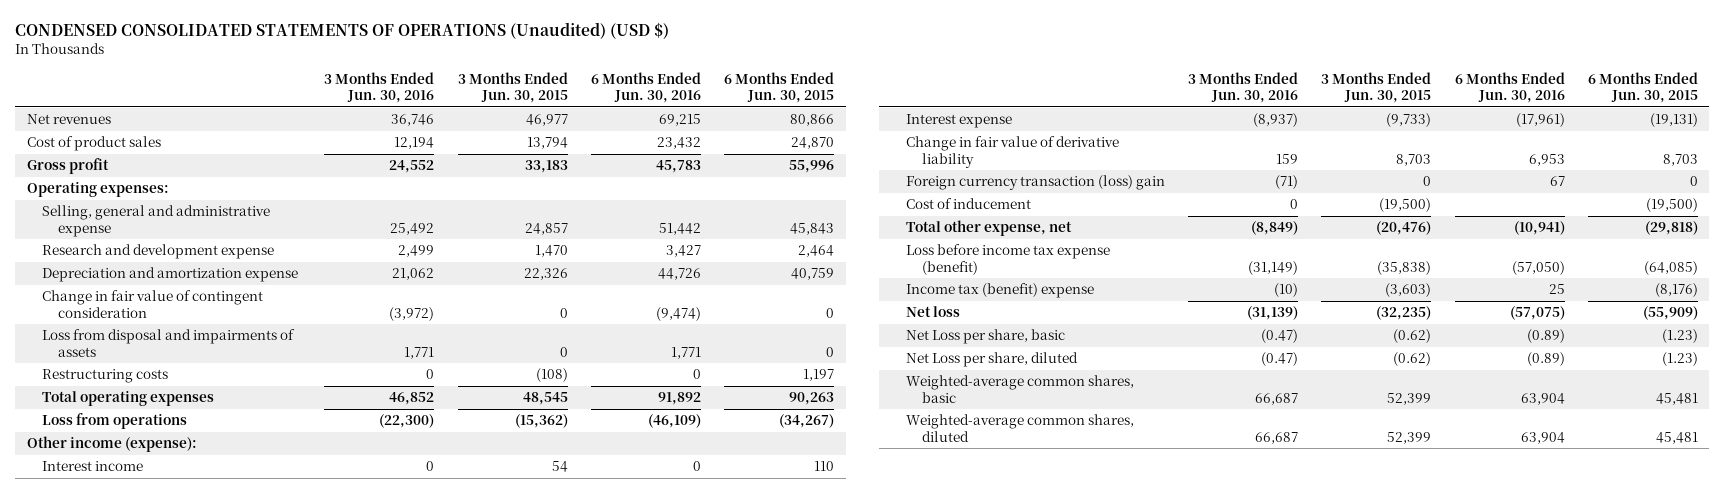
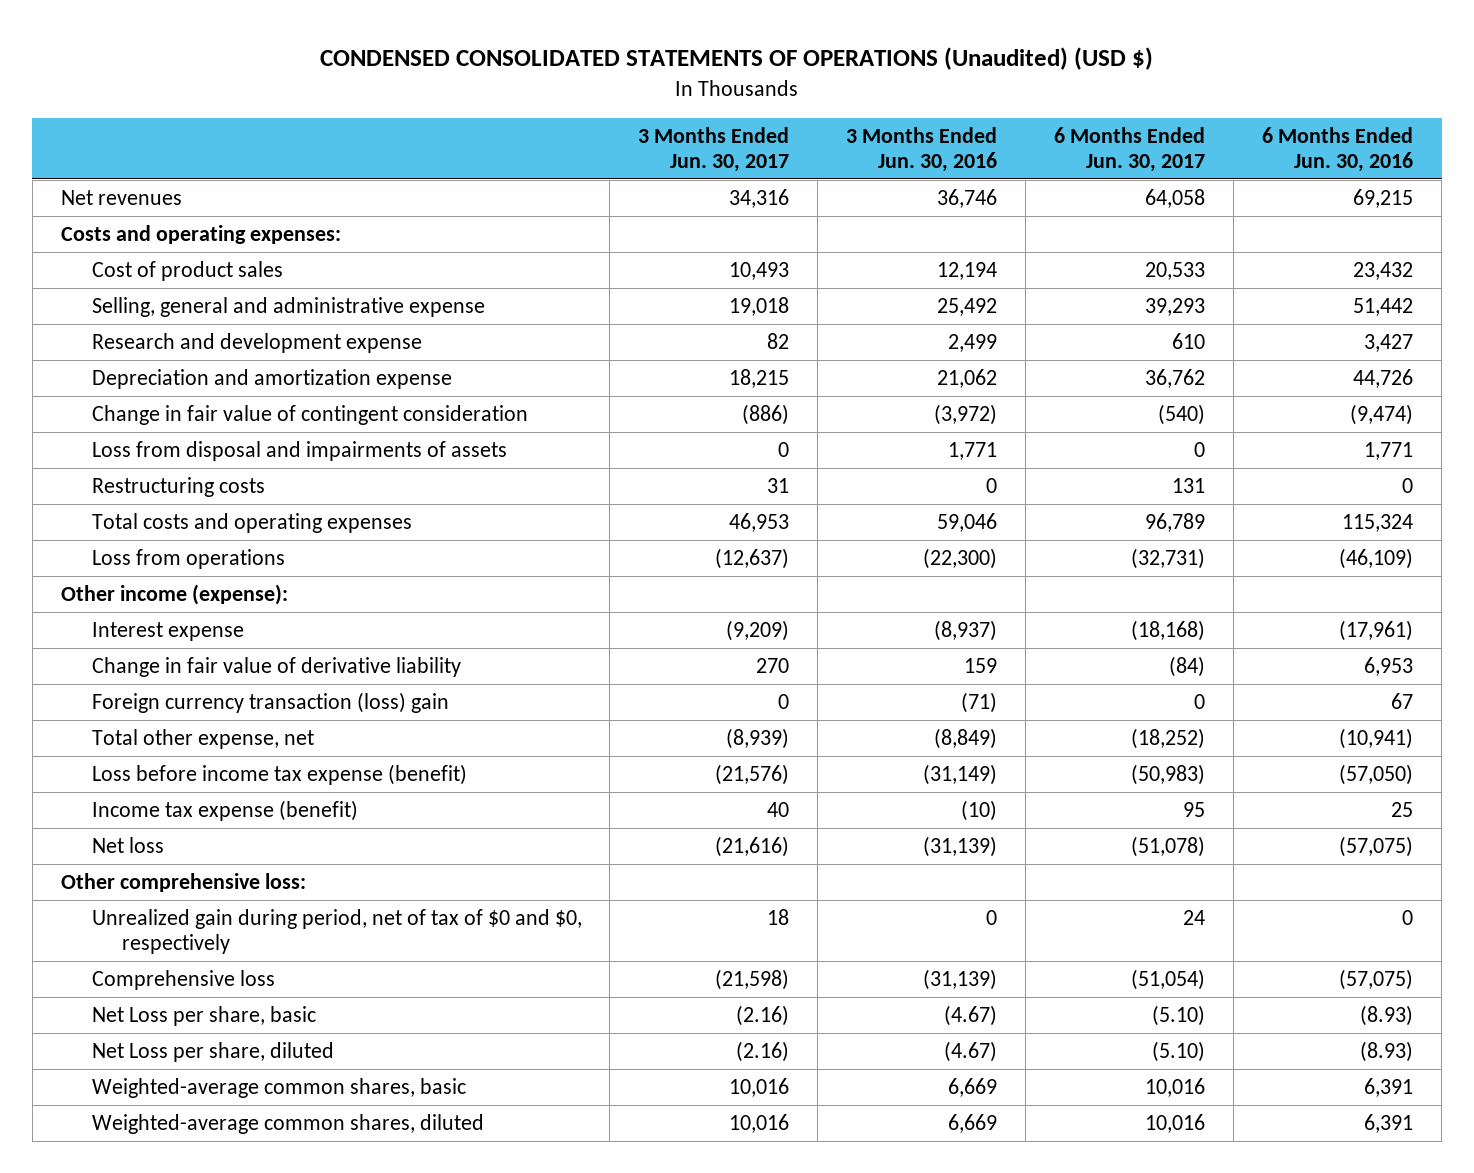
[457,72,568,104] 3 Months Ended Jun. 30, 2015 -> none
[723,72,834,104] 6 Months Ended Jun. 30, 2015 -> none
none -> [638,126,790,172] 3 Months Ended Jun. 30, 2017
none -> [1054,126,1206,172] 6 Months Ended Jun. 30, 2017
none -> [60,225,341,245] Costs and operating expenses:
[26,158,109,175] Gross profit -> none
[26,182,169,198] Operating expenses: -> none
[42,391,215,407] Total operating expenses -> [91,513,412,534] Total costs and operating expenses
[389,392,435,406] 46,852 -> [937,513,998,533] 59,046
[657,392,701,406] 91,892 -> [1342,514,1414,533] 115,324
[42,461,144,472] Interest income -> none
[906,198,1032,210] Cost of inducement -> none
[906,283,1095,299] Income tax (benefit) expense -> [91,800,358,822] Income tax expense (benefit)
none -> [60,873,306,893] Other comprehensive loss:
none -> [91,909,582,955] Unrealized gain during period, net of tax of $0 and $0, respectively
none -> [91,970,275,991] Comprehensive loss
[1261,329,1299,344] (0.47) -> [944,1005,998,1027] (4.67)
[1526,329,1565,344] (0.89) -> [1360,1005,1414,1027] (8.93)
[1261,352,1299,367] (0.47) -> [944,1041,998,1063] (4.67)
[1526,352,1565,367] (0.89) -> [1360,1041,1414,1063] (8.93)
[1255,392,1299,405] 66,687 -> [948,1078,998,1098] 6,669
[1520,392,1565,405] 63,904 -> [1364,1078,1414,1098] 6,391
[1255,431,1299,444] 66,687 -> [948,1114,998,1134] 6,669
[1520,431,1565,444] 63,904 -> [1364,1114,1414,1134] 6,391

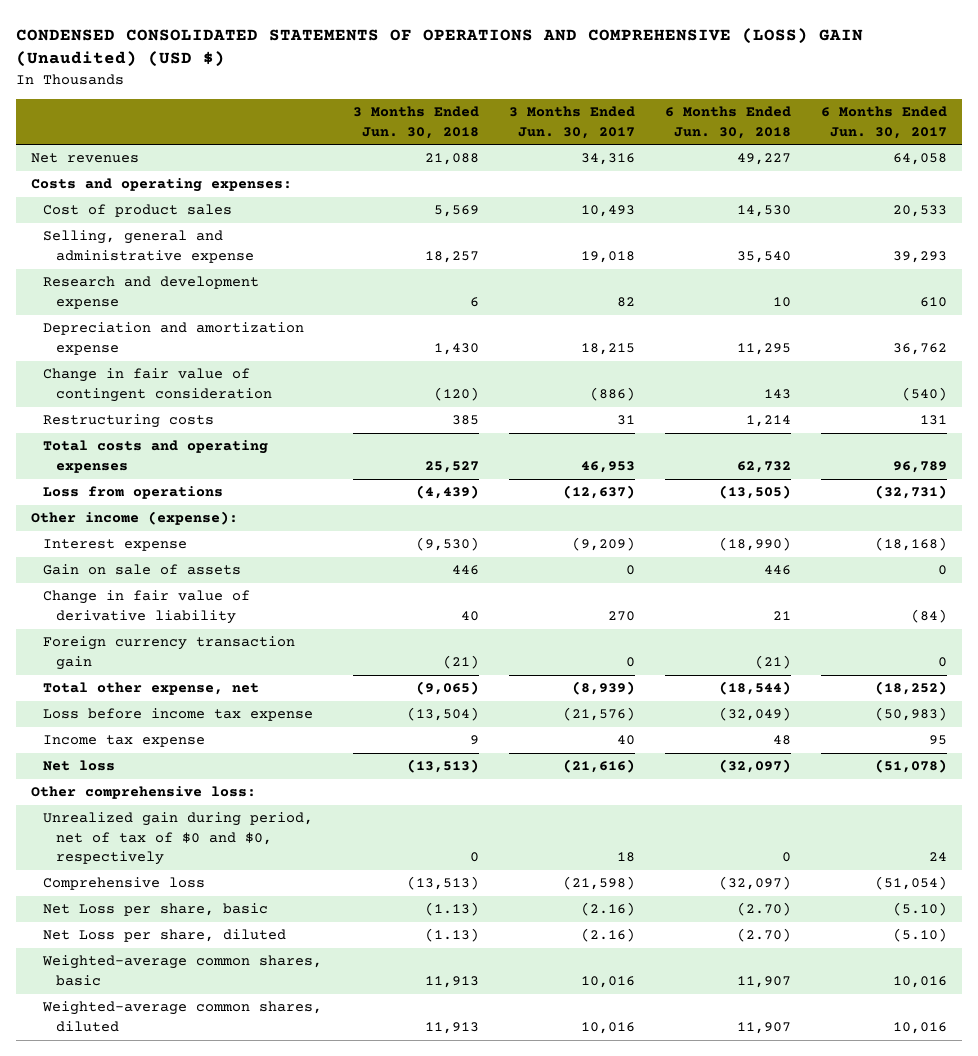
[319,47,1153,71] CONDENSED CONSOLIDATED STATEMENTS OF OPERATIONS (Unaudited) (USD $) -> [16,27,864,68] CONDENSED CONSOLIDATED STATEMENTS OF OPERATIONS AND COMPREHENSIVE (LOSS) GAIN (Unaudited) (USD $)
[846,126,998,172] 3 Months Ended Jun. 30, 2016 -> none
[1262,126,1414,172] 6 Months Ended Jun. 30, 2016 -> none
none -> [352,106,479,139] 3 Months Ended Jun. 30, 2018
none -> [664,106,791,139] 6 Months Ended Jun. 30, 2018
[91,441,507,462] Loss from disposal and impairments of assets -> none
none -> [43,564,242,576] Gain on sale of assets
[91,692,449,714] Foreign currency transaction (loss) gain -> [43,636,296,670] Foreign currency transaction gain
[91,764,467,786] Loss before income tax expense (benefit) -> [43,708,314,722] Loss before income tax expense
[91,800,358,822] Income tax expense (benefit) -> [43,735,206,748] Income tax expense

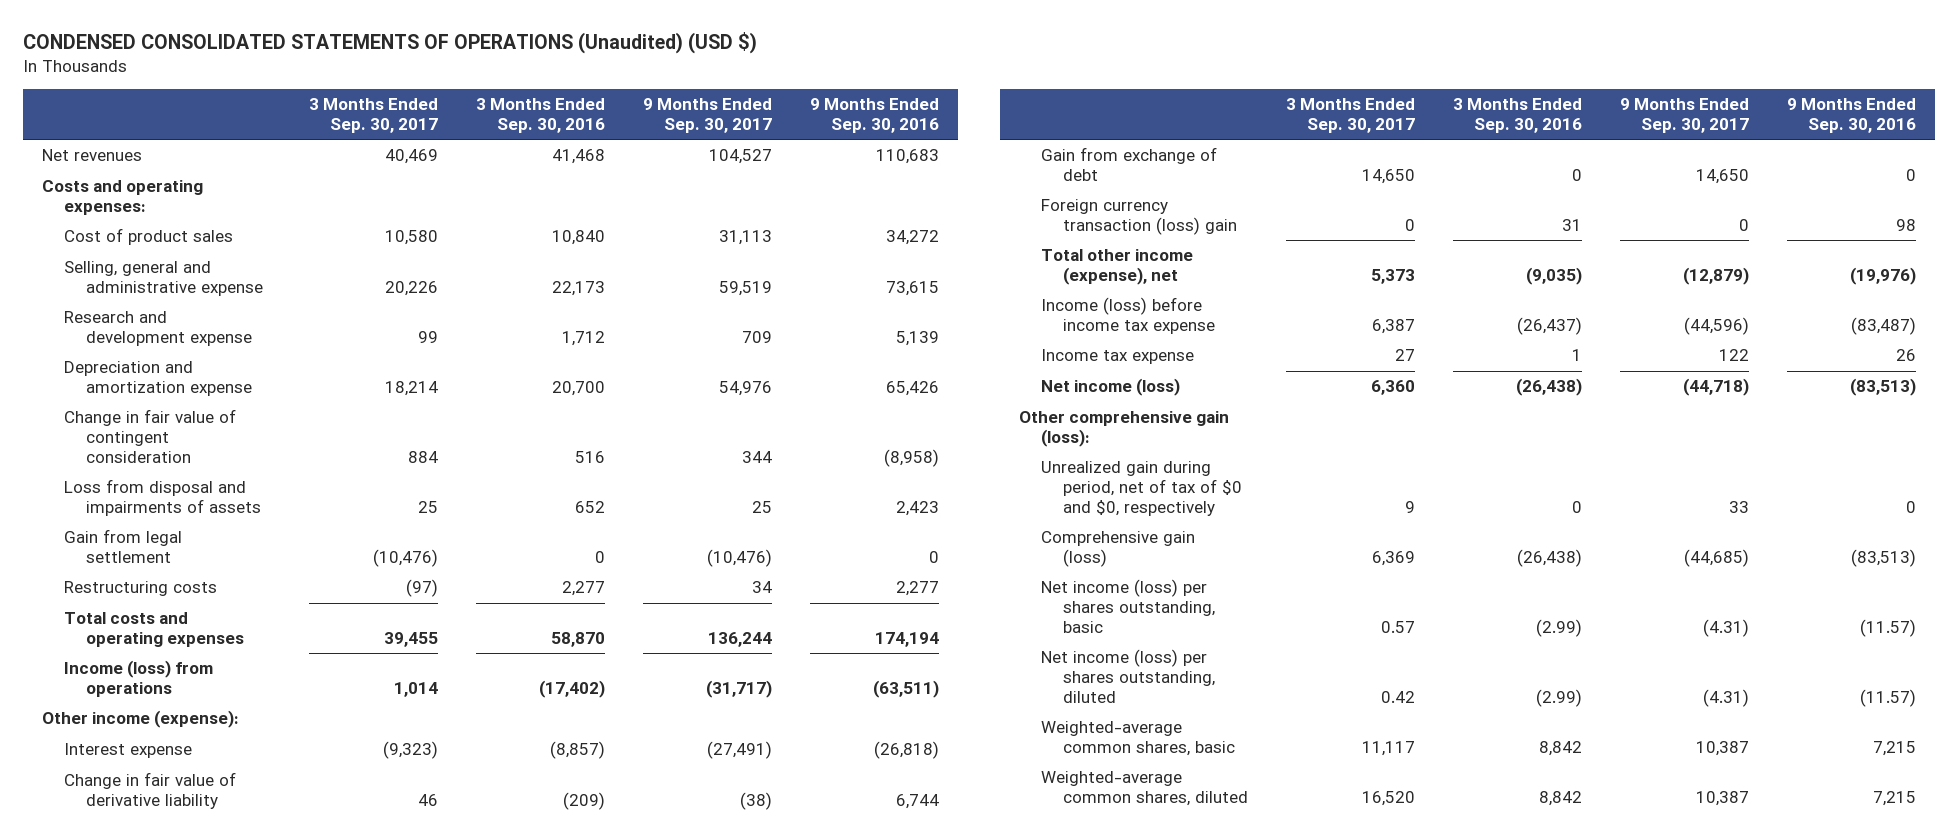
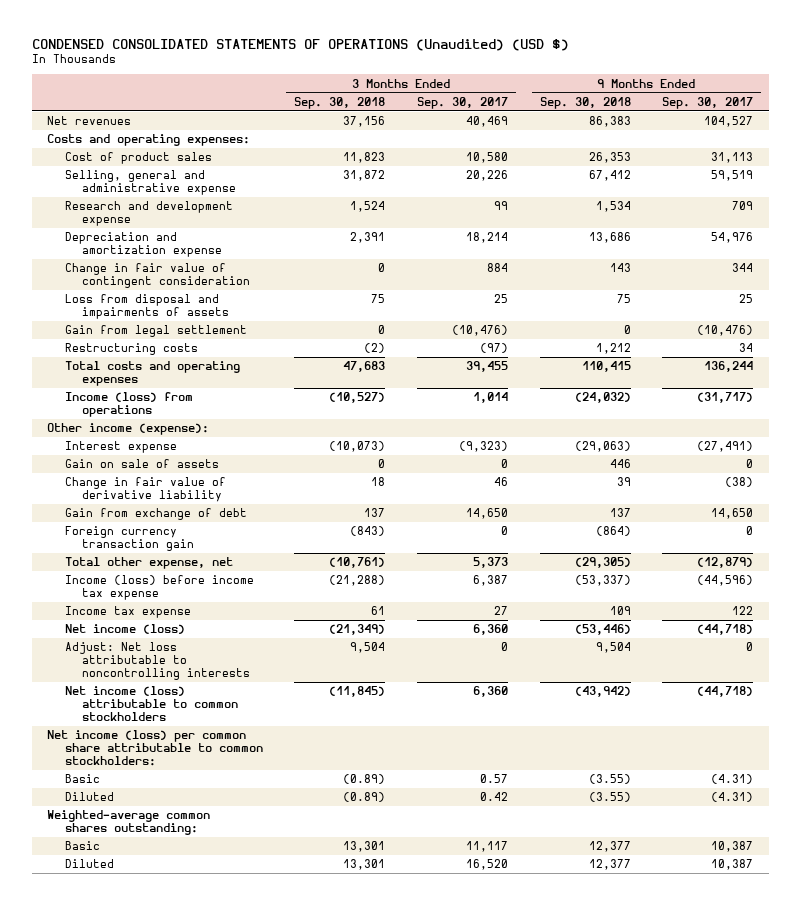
[476,97,606,133] 3 Months Ended Sep. 30, 2016 -> none
[810,97,940,133] 9 Months Ended Sep. 30, 2016 -> none
none -> [294,96,386,109] Sep. 30, 2018
none -> [539,96,631,109] Sep. 30, 2018
none -> [64,459,219,469] Gain on sale of assets
[1041,199,1238,236] Foreign currency transaction (loss) gain -> [64,526,195,551] Foreign currency transaction gain
[1041,249,1194,286] Total other income (expense), net -> [64,557,233,570] Total other expense, net
[1019,411,1230,448] Other comprehensive gain (loss): -> none
[1041,461,1243,517] Unrealized gain during period, net of tax of $0 and $0, respectively -> none
[1041,531,1196,568] Comprehensive gain (loss) -> none
none -> [64,642,251,680] Adjust: Net loss attributable to noncontrolling interests
none -> [64,686,239,721] Net income (loss) attributable to common stockholders
none -> [47,730,263,766] Net income (loss) per common share attributable to common stockholders:
[1041,579,1216,634] Net income (loss) per shares outstanding, basic -> [64,774,100,784] Basic
[1041,649,1216,704] Net income (loss) per shares outstanding, diluted -> [64,792,114,802] Diluted
none -> [47,810,211,835] Weighted-average common shares outstanding:
[1041,721,1236,757] Weighted-average common shares, basic -> [64,841,100,851] Basic
[1041,771,1249,807] Weighted-average common shares, diluted -> [64,859,114,869] Diluted

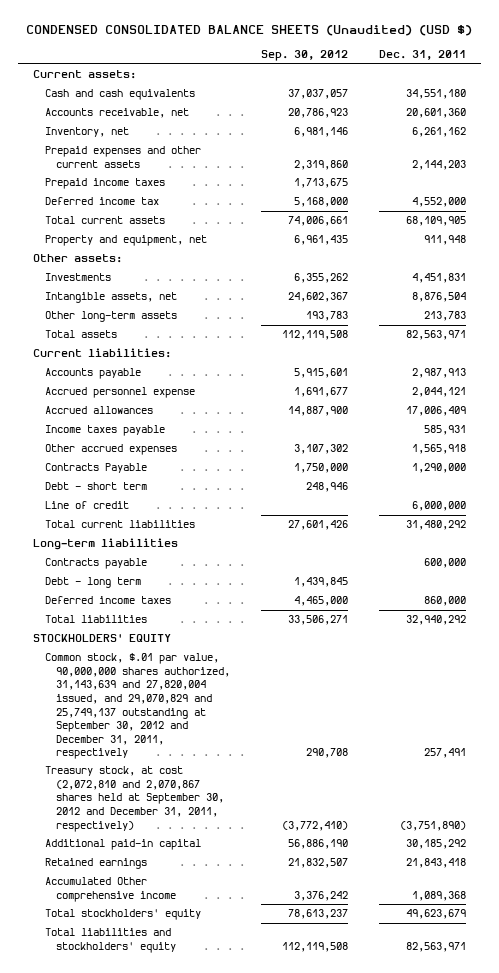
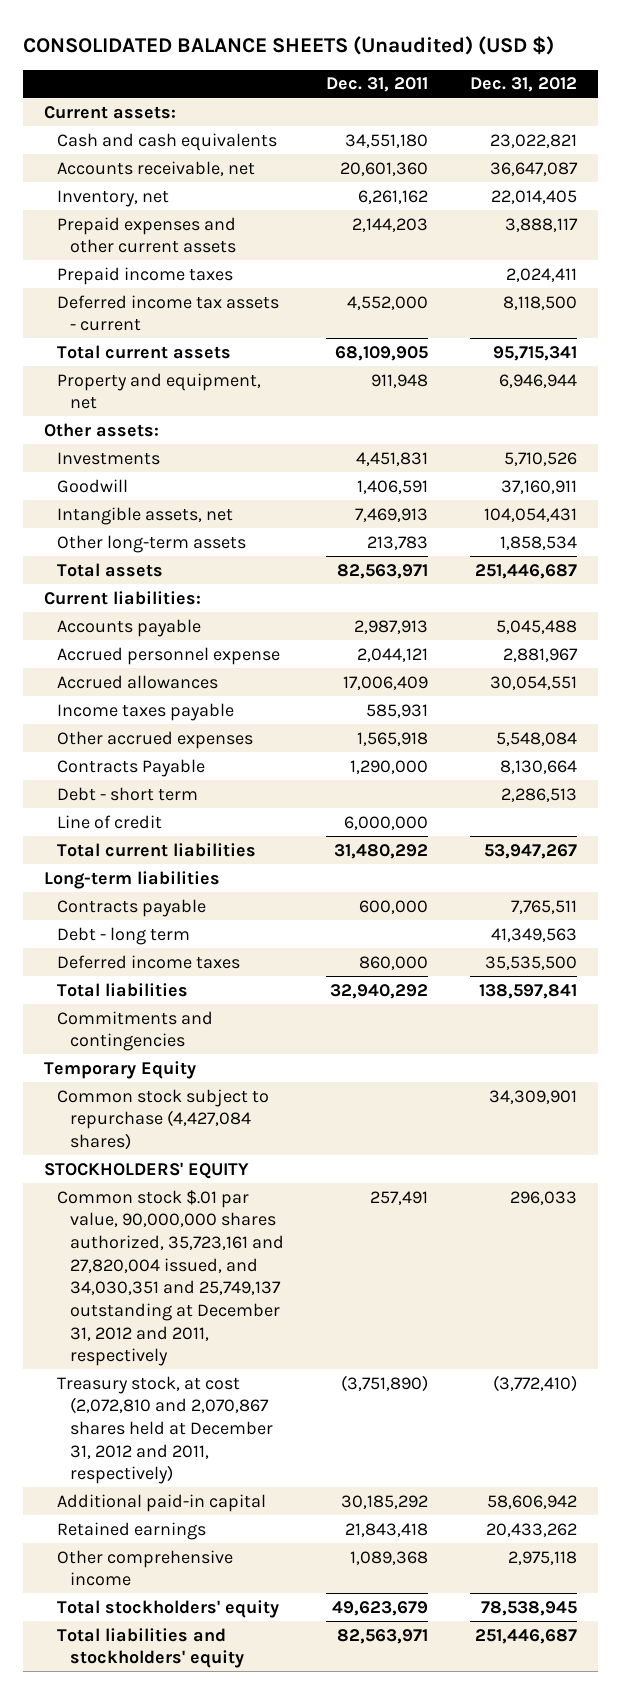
[26,25,473,37] CONDENSED CONSOLIDATED BALANCE SHEETS (Unaudited) (USD $) -> [23,35,555,55] CONSOLIDATED BALANCE SHEETS (Unaudited) (USD $)
[260,50,348,62] Sep. 30, 2012 -> none
none -> [470,77,578,93] Dec. 31, 2012
[44,197,159,206] Deferred income tax -> [57,294,280,332] Deferred income tax assets - current
none -> [57,478,129,493] Goodwill
[411,292,466,303] 8,876,504 -> [355,507,429,522] 7,469,913
none -> [57,1010,214,1052] Commitments and contingencies
none -> [44,1060,197,1079] Temporary Equity
none -> [57,1088,270,1150] Common stock subject to repurchase (4,427,084 shares)
[44,653,230,760] Common stock, $.01 par value, 90,000,000 shares authorized, 31,143,639 and 27,820,004 issued, and 29,070,829 and 25,749,137 outstanding at September 30, 2012 and December 31, 2011, respectively -> [57,1189,285,1367] Common stock $.01 par value, 90,000,000 shares authorized, 35,723,161 and 27,820,004 issued, and 34,030,351 and 25,749,137 outstanding at December 31, 2012 and 2011, respectively
[44,766,224,832] Treasury stock, at cost (2,072,810 and 2,070,867 shares held at September 30, 2012 and December 31, 2011, respectively) -> [57,1375,274,1485] Treasury stock, at cost (2,072,810 and 2,070,867 shares held at December 31, 2012 and 2011, respectively)
[44,877,176,902] Accumulated Other comprehensive income -> [57,1549,234,1587] Other comprehensive income

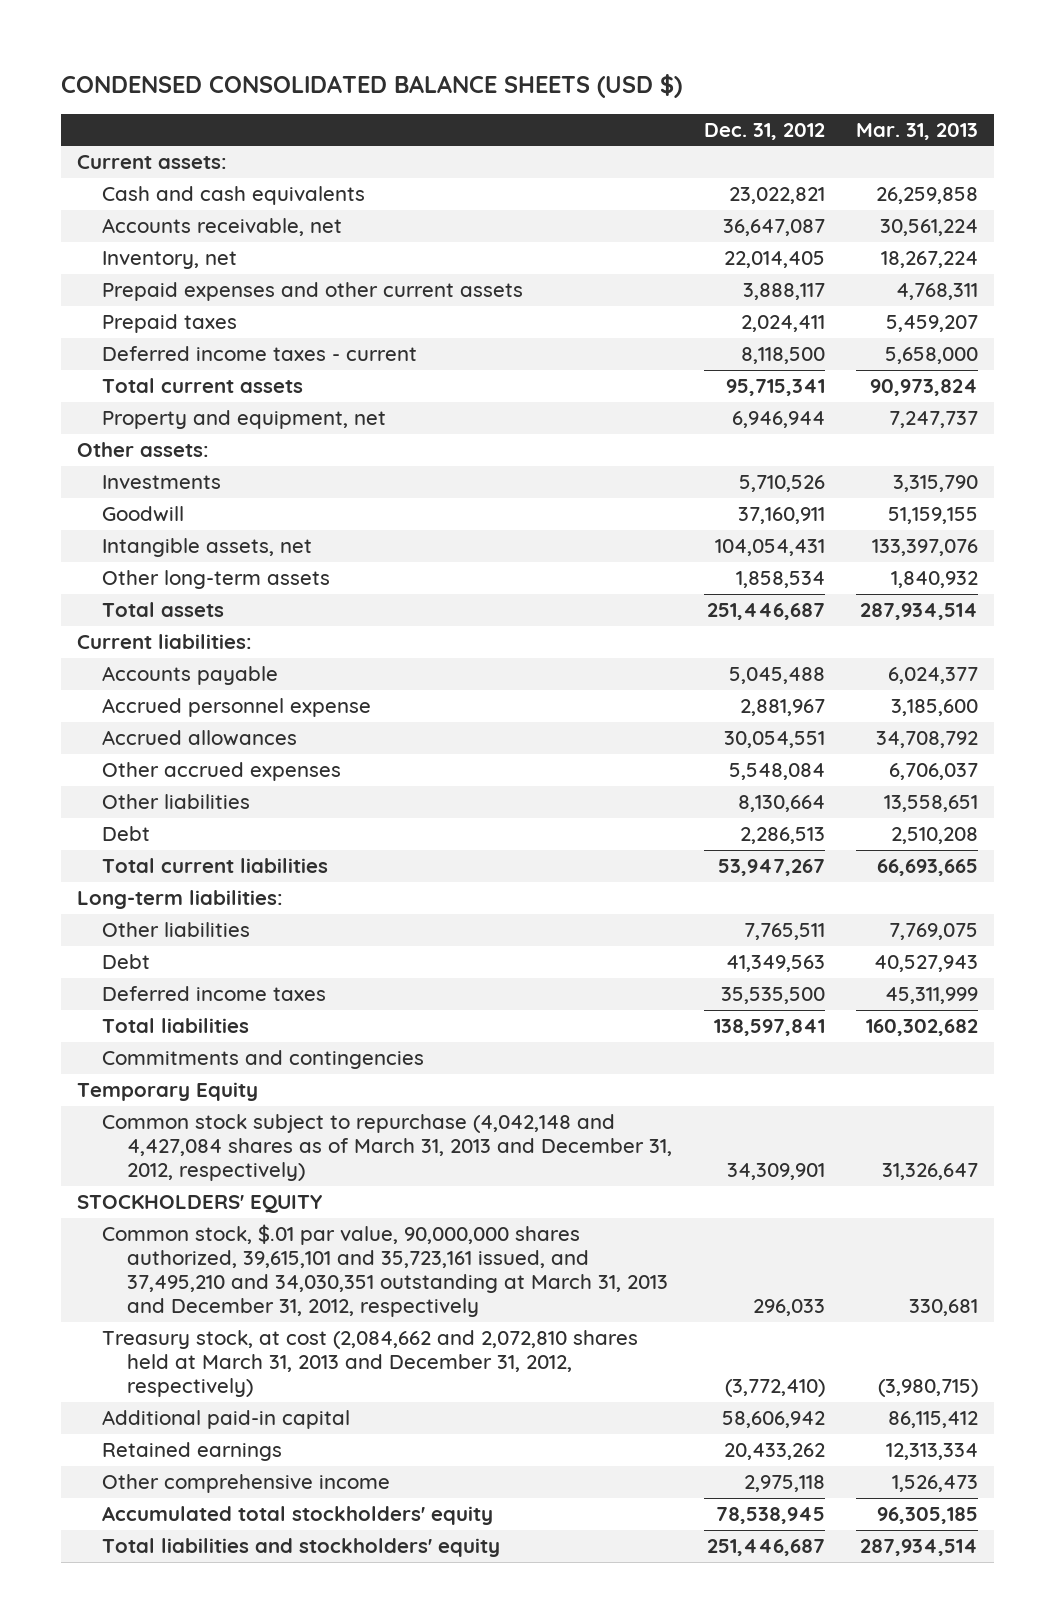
[23,35,555,55] CONSOLIDATED BALANCE SHEETS (Unaudited) (USD $) -> [61,74,683,99] CONDENSED CONSOLIDATED BALANCE SHEETS (USD $)
[326,77,429,93] Dec. 31, 2011 -> none
none -> [856,122,979,140] Mar. 31, 2013
[57,266,234,285] Prepaid income taxes -> [102,314,238,334] Prepaid taxes
[57,294,280,332] Deferred income tax assets - current -> [102,346,418,362] Deferred income taxes - current
[57,702,235,721] Income taxes payable -> none
[57,814,163,829] Line of credit -> none
[57,758,206,777] Contracts Payable -> [102,794,251,810] Other liabilities
[57,786,199,801] Debt - short term -> [102,826,151,842] Debt
[44,870,221,889] Long-term liabilities -> [77,890,284,910] Long-term liabilities:
[57,898,207,917] Contracts payable -> [102,922,251,938] Other liabilities
[57,926,191,945] Debt - long term -> [102,954,151,970] Debt
[57,1088,270,1150] Common stock subject to repurchase (4,427,084 shares) -> [102,1114,672,1182] Common stock subject to repurchase (4,042,148 and 4,427,084 shares as of March 31, 2013 and December 31, 2012, respectively)
[57,1189,285,1367] Common stock $.01 par value, 90,000,000 shares authorized, 35,723,161 and 27,820,004 issued, and 34,030,351 and 25,749,137 outstanding at December 31, 2012 and 2011, respectively -> [102,1224,668,1318] Common stock, $.01 par value, 90,000,000 shares authorized, 39,615,101 and 35,723,161 issued, and 37,495,210 and 34,030,351 outstanding at March 31, 2013 and December 31, 2012, respectively
[57,1375,274,1485] Treasury stock, at cost (2,072,810 and 2,070,867 shares held at December 31, 2012 and 2011, respectively) -> [102,1330,639,1398] Treasury stock, at cost (2,084,662 and 2,072,810 shares held at March 31, 2013 and December 31, 2012, respectively)
[57,1599,280,1618] Total stockholders' equity -> [102,1506,494,1526] Accumulated total stockholders' equity

